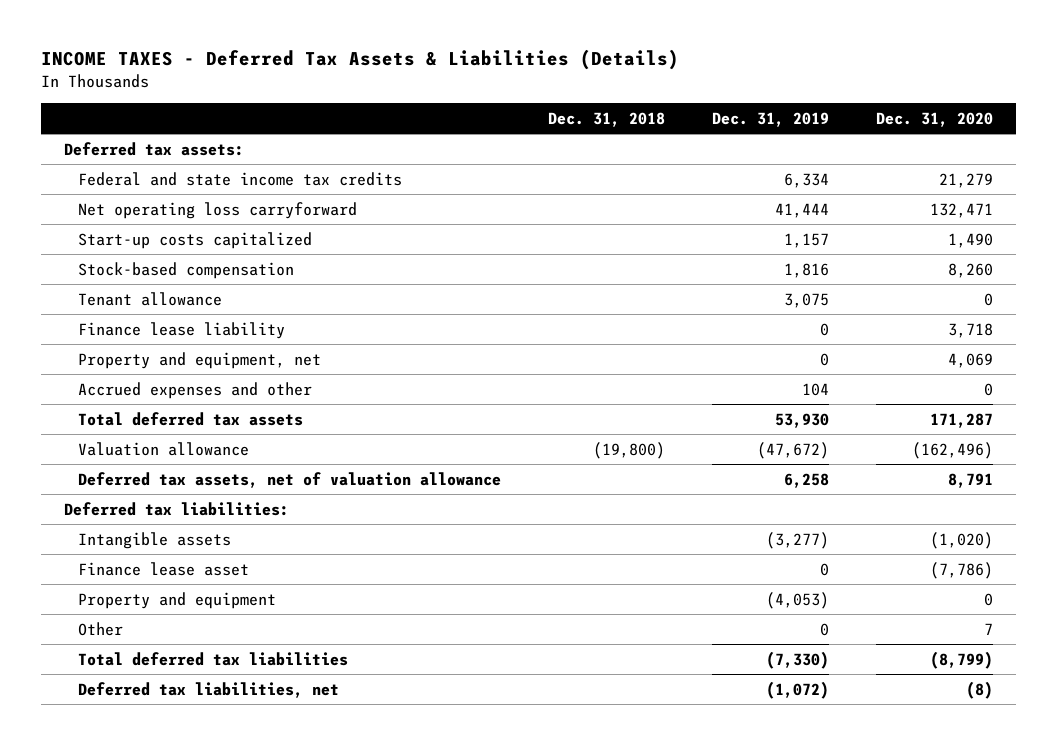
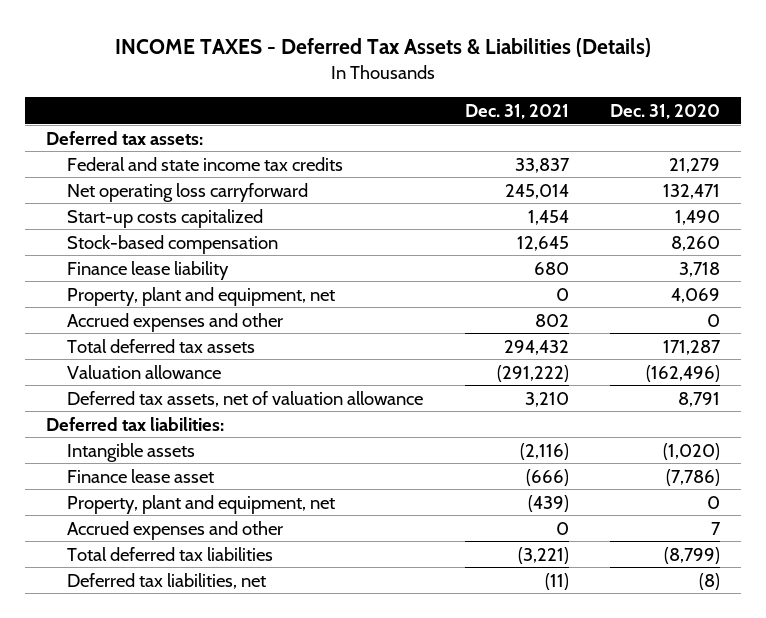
[547,111,665,127] Dec. 31, 2018 -> none
[711,111,829,127] Dec. 31, 2019 -> none
none -> [464,103,569,119] Dec. 31, 2021
[77,291,222,306] Tenant allowance -> none
[77,351,321,369] Property and equipment, net -> [67,286,336,306] Property, plant and equipment, net
[77,591,276,609] Property and equipment -> [67,494,336,514] Property, plant and equipment, net
[77,621,123,636] Other -> [67,520,284,540] Accrued expenses and other

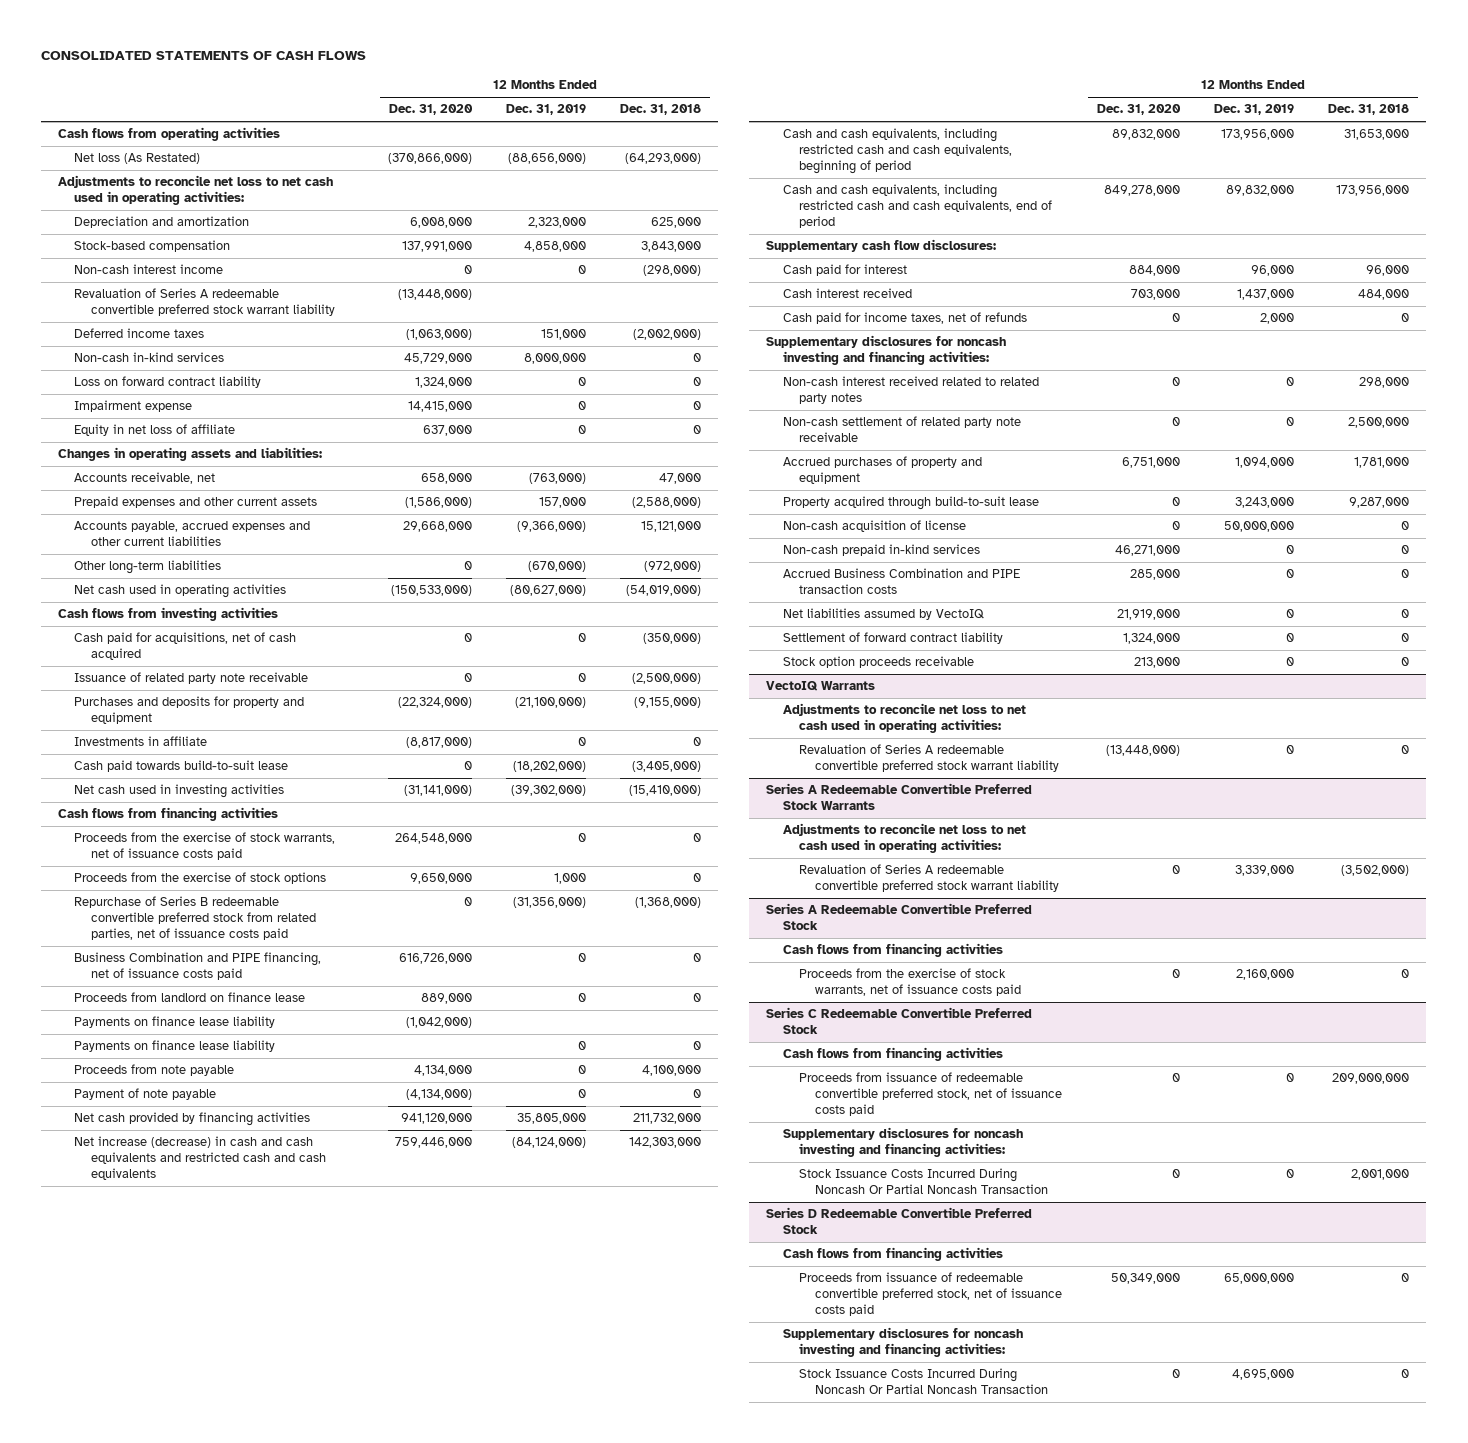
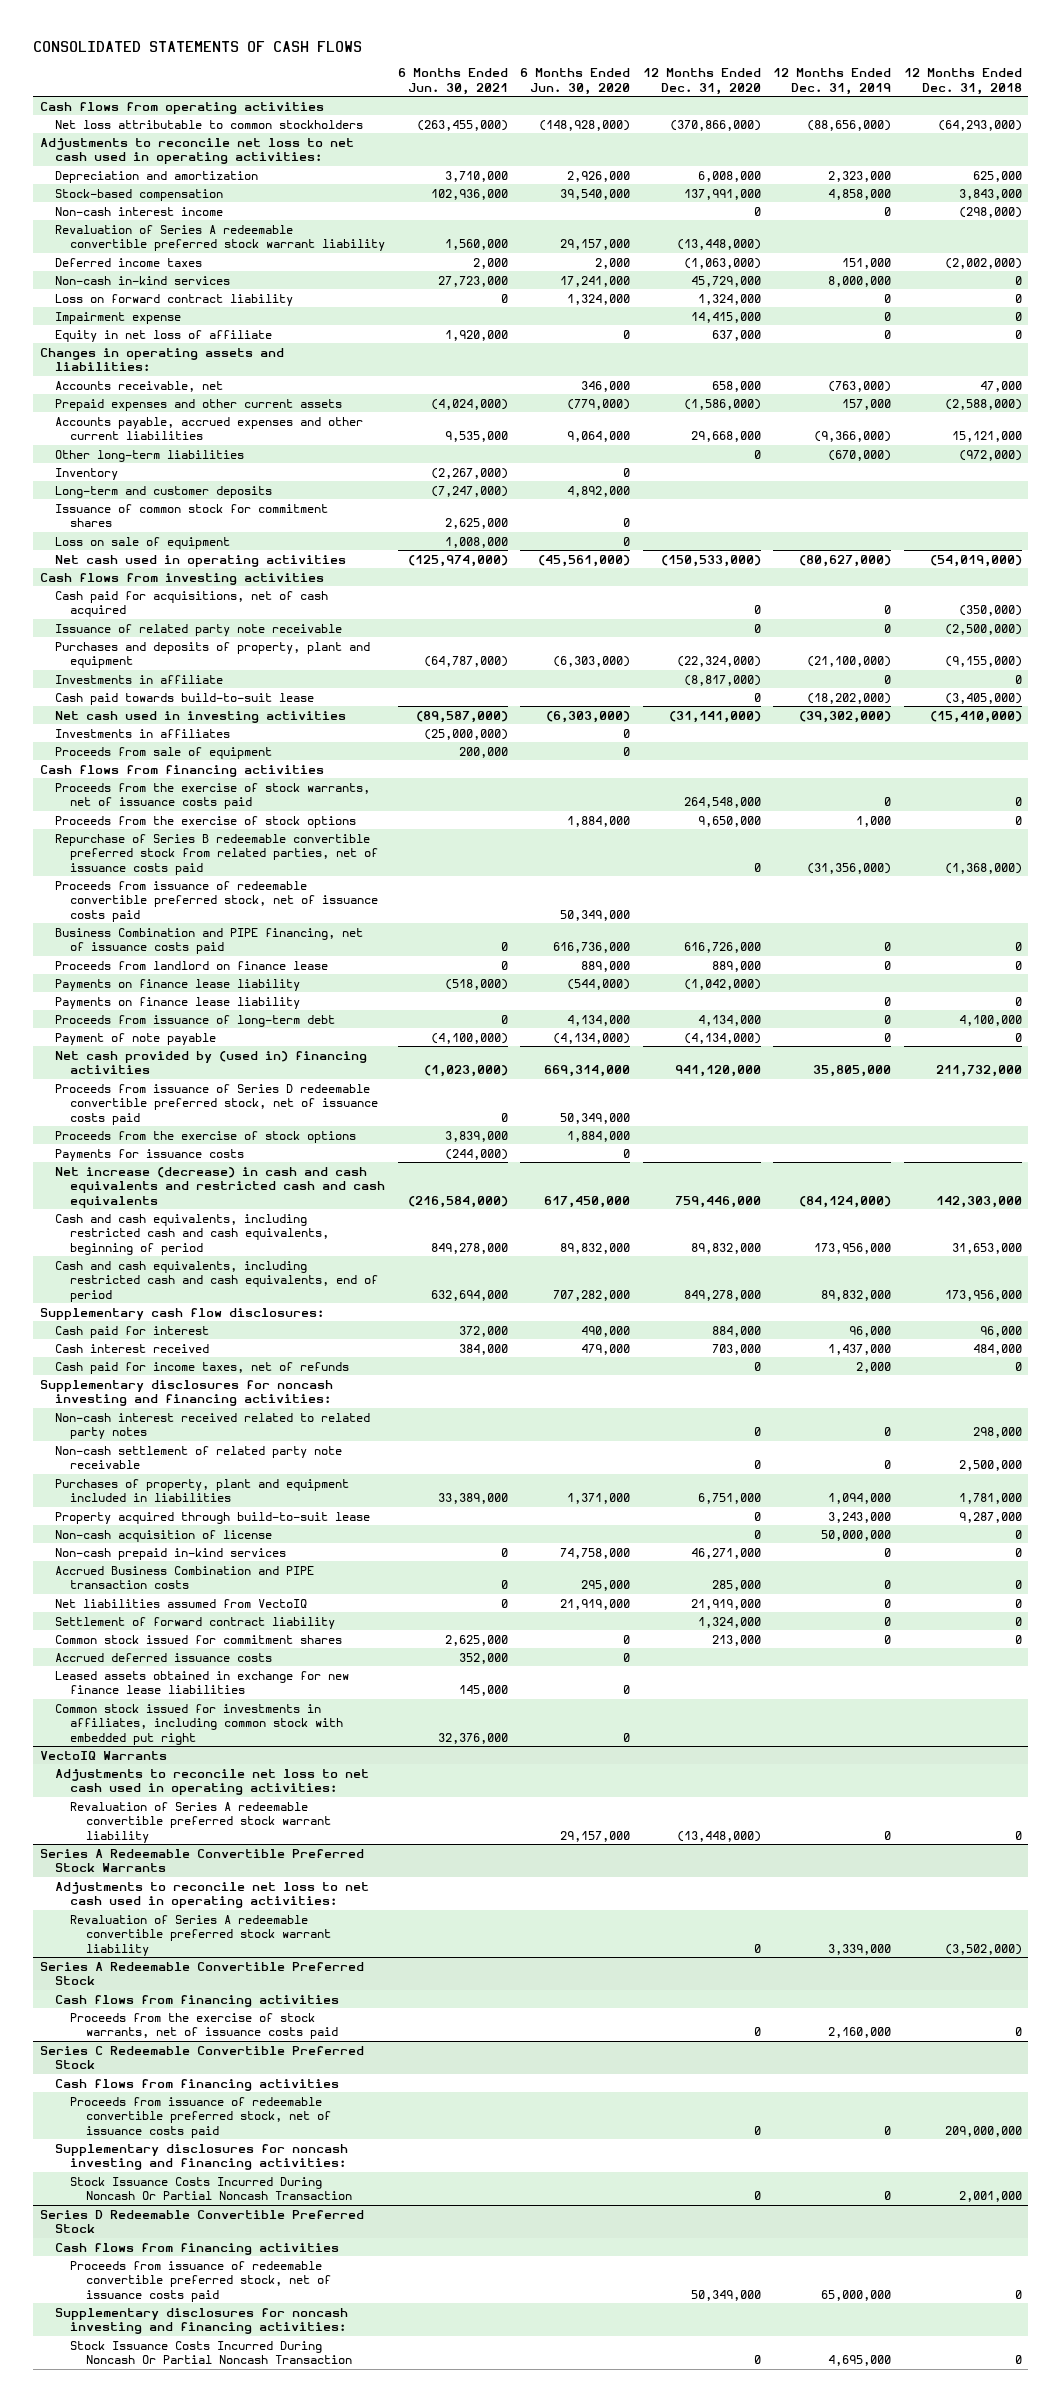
none -> [397,68,508,95] 6 Months Ended Jun. 30, 2021
none -> [520,68,631,95] 6 Months Ended Jun. 30, 2020
[74,153,201,165] Net loss (As Restated) -> [55,119,364,129] Net loss attributable to common stockholders
none -> [55,467,119,480] Inventory
none -> [55,485,273,498] Long-term and customer deposits
none -> [55,503,329,528] Issuance of common stock for commitment shares
none -> [55,536,231,549] Loss on sale of equipment
[74,696,305,725] Purchases and deposits for property and equipment -> [55,641,371,669] Purchases and deposits of property, plant and equipment
none -> [55,728,231,738] Investments in affiliates
none -> [55,746,273,759] Proceeds from sale of equipment
none -> [55,880,379,922] Proceeds from issuance of redeemable convertible preferred stock, net of issuance costs paid
[74,1064,235,1077] Proceeds from note payable -> [55,1014,336,1027] Proceeds from issuance of long-term debt
[74,1112,311,1127] Net cash provided by financing activities -> [55,1050,368,1075] Net cash provided by (used in) financing activities
none -> [55,1083,379,1125] Proceeds from issuance of Series D redeemable convertible preferred stock, net of issuance costs paid
none -> [55,1130,357,1143] Proceeds from the exercise of stock options
none -> [55,1148,245,1161] Payments for issuance costs
[782,456,982,485] Accrued purchases of property and equipment -> [55,1478,350,1503] Purchases of property, plant and equipment included in liabilities
[782,608,984,621] Net liabilities assumed by VectoIQ -> [55,1598,308,1608] Net liabilities assumed from VectoIQ
[782,656,974,669] Stock option proceeds receivable -> [55,1634,343,1644] Common stock issued for commitment shares
none -> [55,1652,273,1662] Accrued deferred issuance costs
none -> [55,1670,350,1695] Leased assets obtained in exchange for new finance lease liabilities
none -> [55,1703,344,1745] Common stock issued for investments in affiliates, including common stock with embedded put right

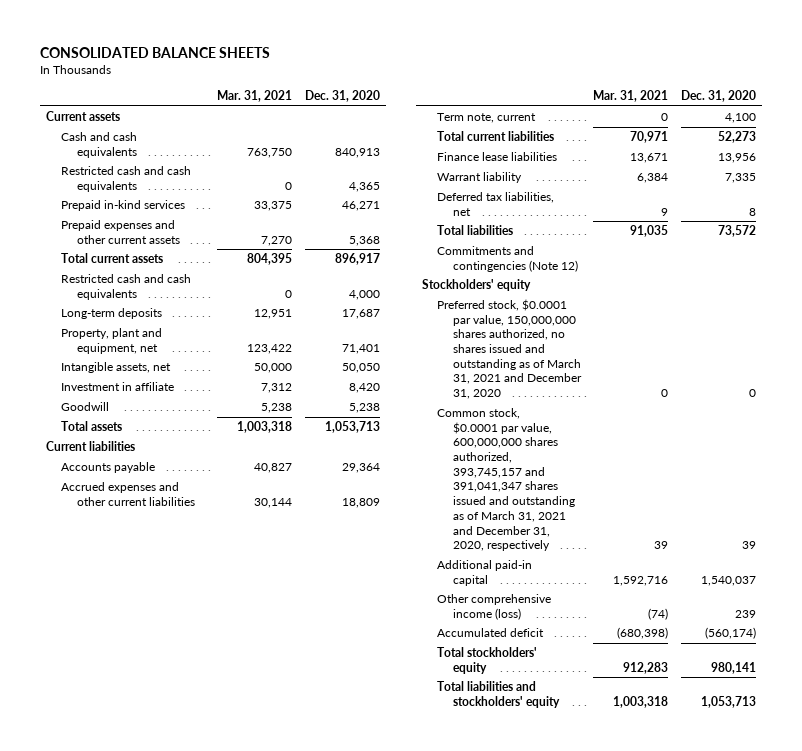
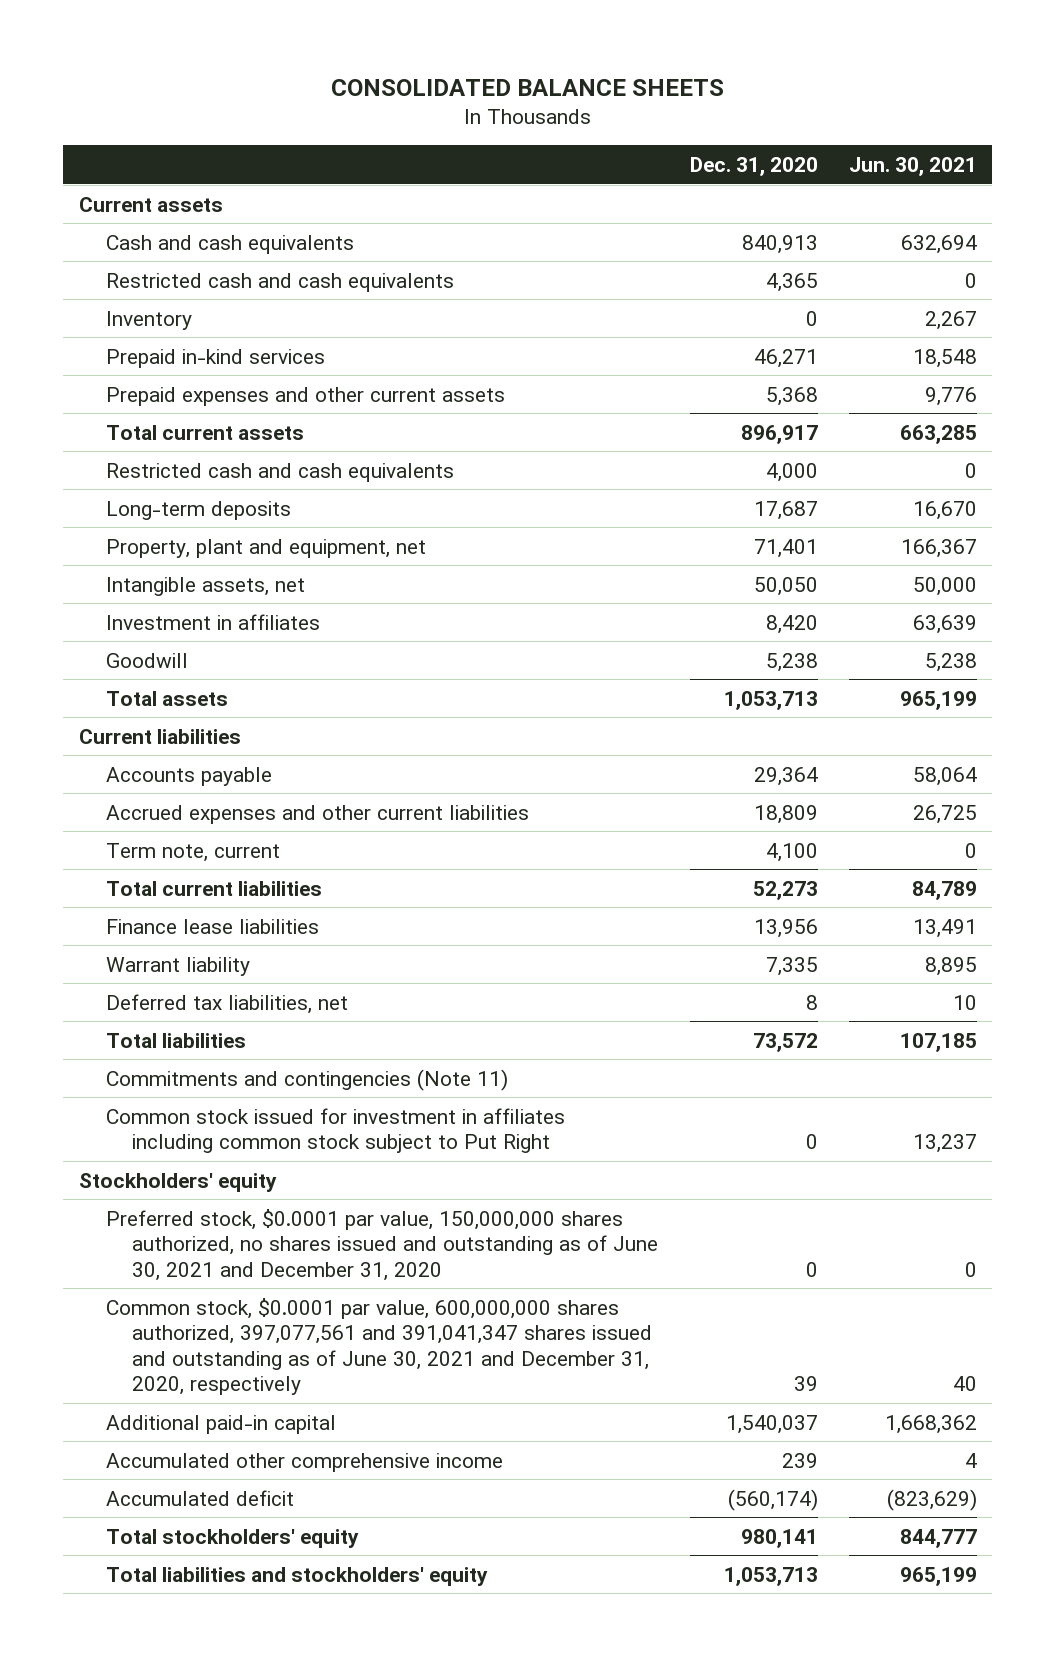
[217,90,293,103] Mar. 31, 2021 -> none
none -> [848,157,977,177] Jun. 30, 2021
none -> [105,310,192,330] Inventory
[61,382,175,392] Investment in affiliate -> [105,613,320,630] Investment in affiliates
[437,246,578,272] Commitments and contingencies (Note 12) -> [105,1068,508,1091] Commitments and contingencies (Note 11)
none -> [105,1107,565,1154] Common stock issued for investment in affiliates including common stock subject to Put Right
[437,299,582,400] Preferred stock, $0.0001 par value, 150,000,000 shares authorized, no shares issued and outstanding as of March 31, 2021 and December 31, 2020 -> [105,1208,659,1281] Preferred stock, $0.0001 par value, 150,000,000 shares authorized, no shares issued and outstanding as of June 30, 2021 and December 31, 2020
[437,408,575,552] Common stock, $0.0001 par value, 600,000,000 shares authorized, 393,745,157 and 391,041,347 shares issued and outstanding as of March 31, 2021 and December 31, 2020, respectively -> [105,1297,653,1396] Common stock, $0.0001 par value, 600,000,000 shares authorized, 397,077,561 and 391,041,347 shares issued and outstanding as of June 30, 2021 and December 31, 2020, respectively
[437,594,552,620] Other comprehensive income (loss) -> [105,1452,503,1472] Accumulated other comprehensive income

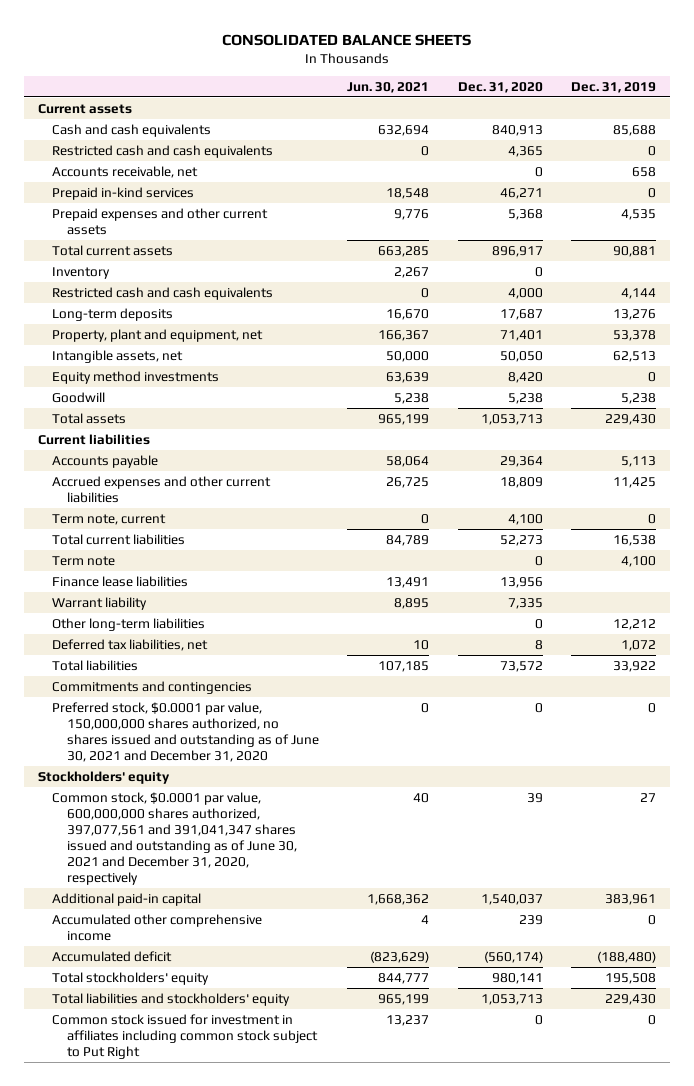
none -> [571,81,657,93] Dec. 31, 2019
none -> [52,165,199,178] Accounts receivable, net
[105,310,192,330] Inventory -> [52,266,111,279] Inventory
[105,613,320,630] Investment in affiliates -> [52,370,220,384] Equity method investments
none -> [52,555,116,566] Term note
none -> [52,617,206,631] Other long-term liabilities
[105,1068,508,1091] Commitments and contingencies (Note 11) -> [52,680,253,694] Commitments and contingencies
[78,1172,277,1192] Stockholders' equity -> [38,770,171,784] Stockholders' equity
[105,1107,565,1154] Common stock issued for investment in affiliates including common stock subject to Put Right -> [52,1013,318,1059] Common stock issued for investment in affiliates including common stock subject to Put Right

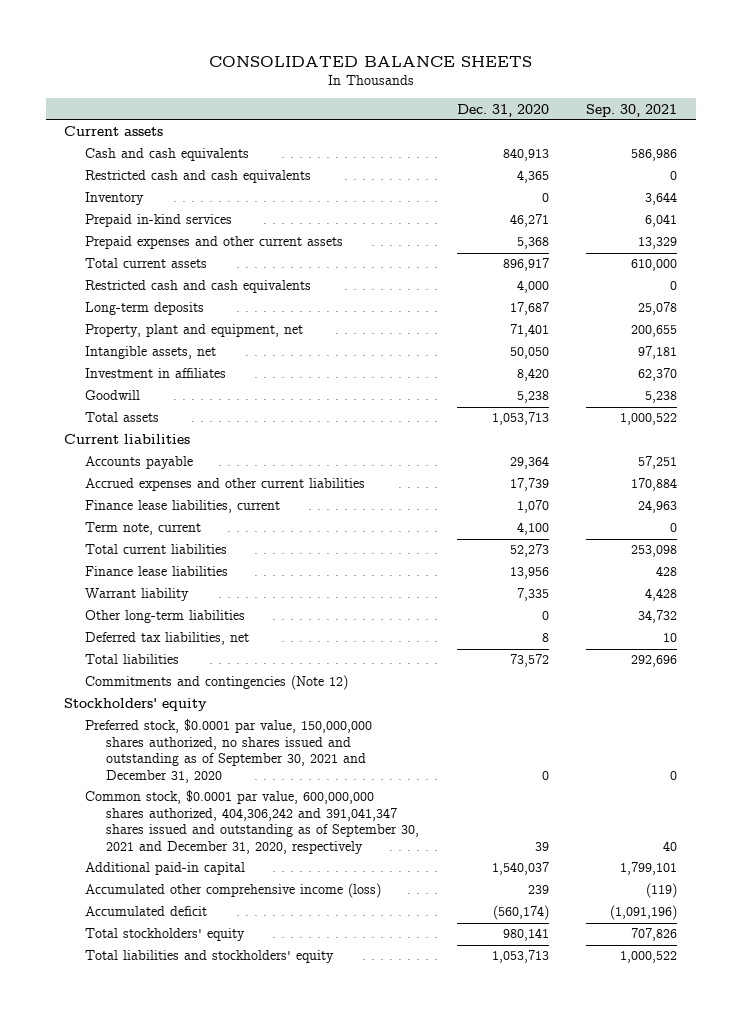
[347,81,430,93] Jun. 30, 2021 -> none
[571,81,657,93] Dec. 31, 2019 -> none
none -> [586,103,678,117] Sep. 30, 2021
[52,165,199,178] Accounts receivable, net -> none
[52,266,111,279] Inventory -> [85,192,145,206] Inventory
[52,370,220,384] Equity method investments -> [85,368,227,379] Investment in affiliates
[499,476,543,488] 18,809 -> [509,478,549,492] 17,739
none -> [85,500,281,514] Finance lease liabilities, current
[52,555,116,566] Term note -> none
[52,701,319,762] Preferred stock, $0.0001 par value, 150,000,000 shares authorized, no shares issued and outstanding as of June 30, 2021 and December 31, 2020 -> none
[52,680,253,694] Commitments and contingencies -> [85,675,349,691] Commitments and contingencies (Note 12)
none -> [85,719,373,783] Preferred stock, $0.0001 par value, 150,000,000 shares authorized, no shares issued and outstanding as of September 30, 2021 and December 31, 2020
[52,791,297,886] Common stock, $0.0001 par value, 600,000,000 shares authorized, 397,077,561 and 391,041,347 shares issued and outstanding as of June 30, 2021 and December 31, 2020, respectively -> [85,790,419,854] Common stock, $0.0001 par value, 600,000,000 shares authorized, 404,306,242 and 391,041,347 shares issued and outstanding as of September 30, 2021 and December 31, 2020, respectively
[52,913,263,941] Accumulated other comprehensive income -> [85,883,382,899] Accumulated other comprehensive income (loss)
[52,1013,318,1059] Common stock issued for investment in affiliates including common stock subject to Put Right -> none

